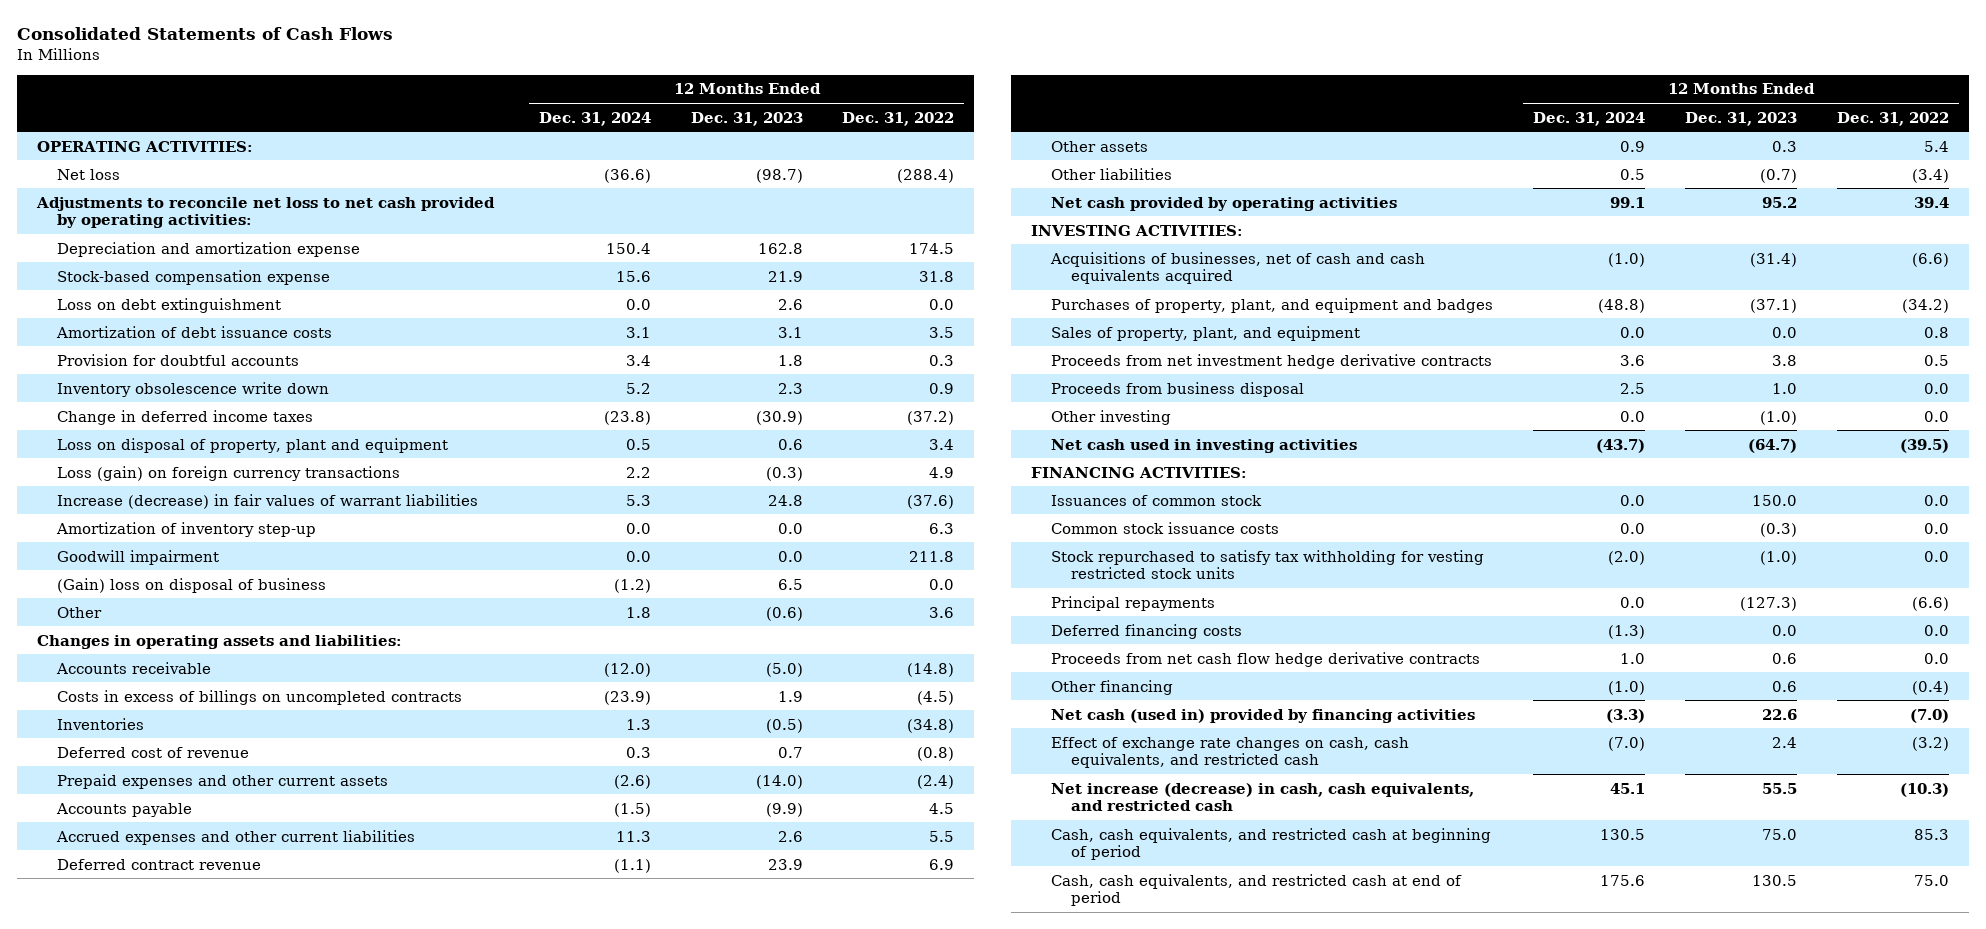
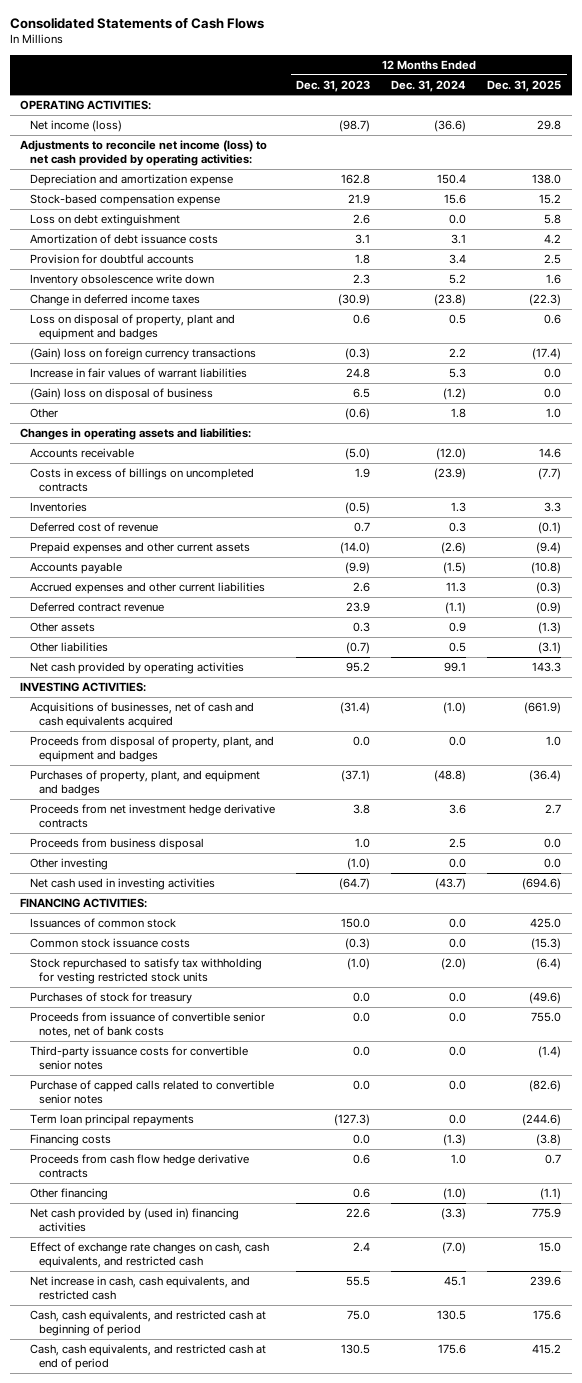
[842,111,955,126] Dec. 31, 2022 -> none
none -> [487,79,562,92] Dec. 31, 2025
[56,168,120,180] Net loss -> [29,120,122,133] Net income (loss)
[35,196,495,229] Adjustments to reconcile net loss to net cash provided by operating activities: -> [20,140,268,166] Adjustments to reconcile net income (loss) to net cash provided by operating activities:
[55,521,316,537] Amortization of inventory step-up -> none
[56,549,219,565] Goodwill impairment -> none
[56,437,448,453] Loss on disposal of property, plant and equipment -> [29,314,235,340] Loss on disposal of property, plant and equipment and badges
[56,465,400,481] Loss (gain) on foreign currency transactions -> [29,348,256,361] (Gain) loss on foreign currency transactions
[56,493,478,509] Increase (decrease) in fair values of warrant liabilities -> [29,368,247,379] Increase in fair values of warrant liabilities
none -> [29,736,274,762] Proceeds from disposal of property, plant, and equipment and badges
[1051,325,1361,341] Sales of property, plant, and equipment -> none
none -> [29,992,192,1005] Purchases of stock for treasury
none -> [29,1012,265,1038] Proceeds from issuance of convertible senior notes, net of bank costs
none -> [29,1046,248,1070] Third-party issuance costs for convertible senior notes
none -> [29,1080,274,1104] Purchase of capped calls related to convertible senior notes
[1051,595,1216,611] Principal repayments -> [29,1114,194,1127] Term loan principal repayments
[1051,623,1243,639] Deferred financing costs -> [29,1134,111,1147] Financing costs
[1051,651,1481,667] Proceeds from net cash flow hedge derivative contracts -> [29,1154,249,1178] Proceeds from cash flow hedge derivative contracts
[1051,708,1476,723] Net cash (used in) provided by financing activities -> [29,1208,239,1232] Net cash provided by (used in) financing activities
[1051,782,1475,812] Net increase (decrease) in cash, cash equivalents, and restricted cash -> [29,1276,250,1300] Net increase in cash, cash equivalents, and restricted cash

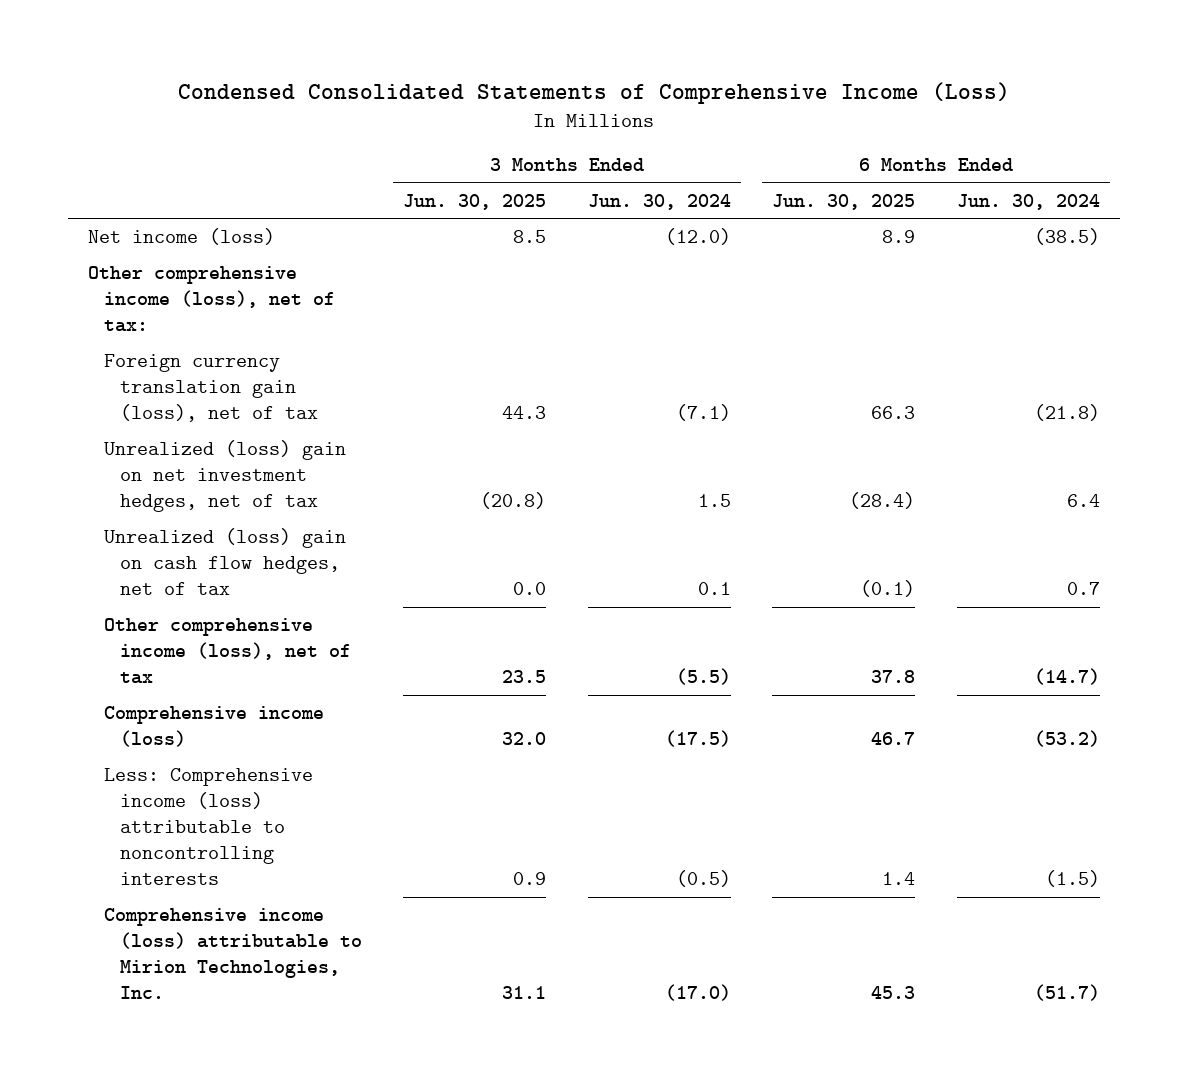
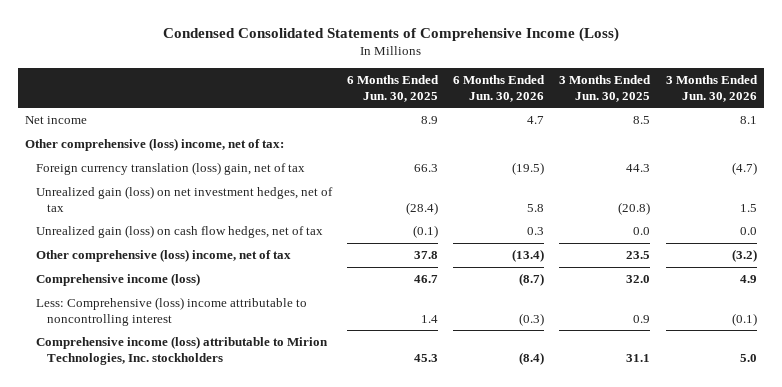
[587,193,731,210] Jun. 30, 2024 -> none
[956,193,1100,210] Jun. 30, 2024 -> none
none -> [453,75,546,102] 6 Months Ended Jun. 30, 2026
none -> [665,75,758,102] 3 Months Ended Jun. 30, 2026
[88,227,276,245] Net income (loss) -> [25,116,88,125] Net income
[88,265,336,333] Other comprehensive income (loss), net of tax: -> [25,138,285,152] Other comprehensive (loss) income, net of tax:
[104,353,318,423] Foreign currency translation gain (loss), net of tax -> [36,162,306,176] Foreign currency translation (loss) gain, net of tax
[104,439,347,513] Unrealized (loss) gain on net investment hedges, net of tax -> [36,186,334,212] Unrealized gain (loss) on net investment hedges, net of tax
[104,527,347,596] Unrealized (loss) gain on cash flow hedges, net of tax -> [36,225,324,239] Unrealized gain (loss) on cash flow hedges, net of tax
[104,617,351,685] Other comprehensive income (loss), net of tax -> [36,249,292,263] Other comprehensive (loss) income, net of tax
[104,767,314,886] Less: Comprehensive income (loss) attributable to noncontrolling interests -> [36,297,308,326] Less: Comprehensive (loss) income attributable to noncontrolling interest
[104,907,362,1000] Comprehensive income (loss) attributable to Mirion Technologies, Inc. -> [36,336,329,365] Comprehensive income (loss) attributable to Mirion Technologies, Inc. stockholders

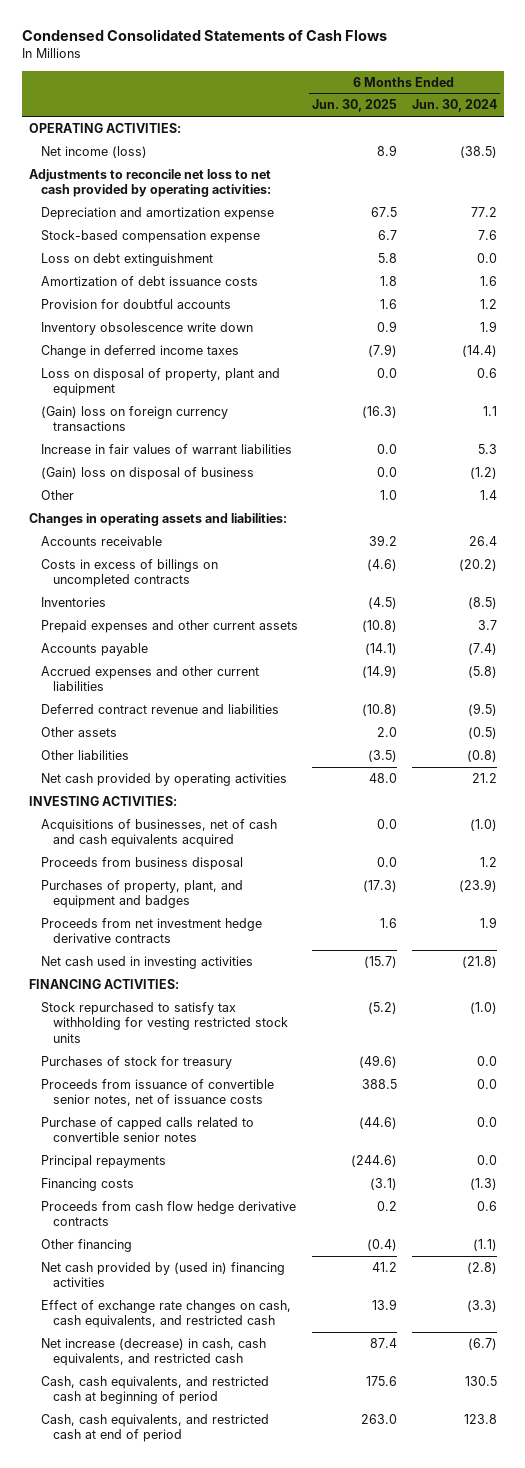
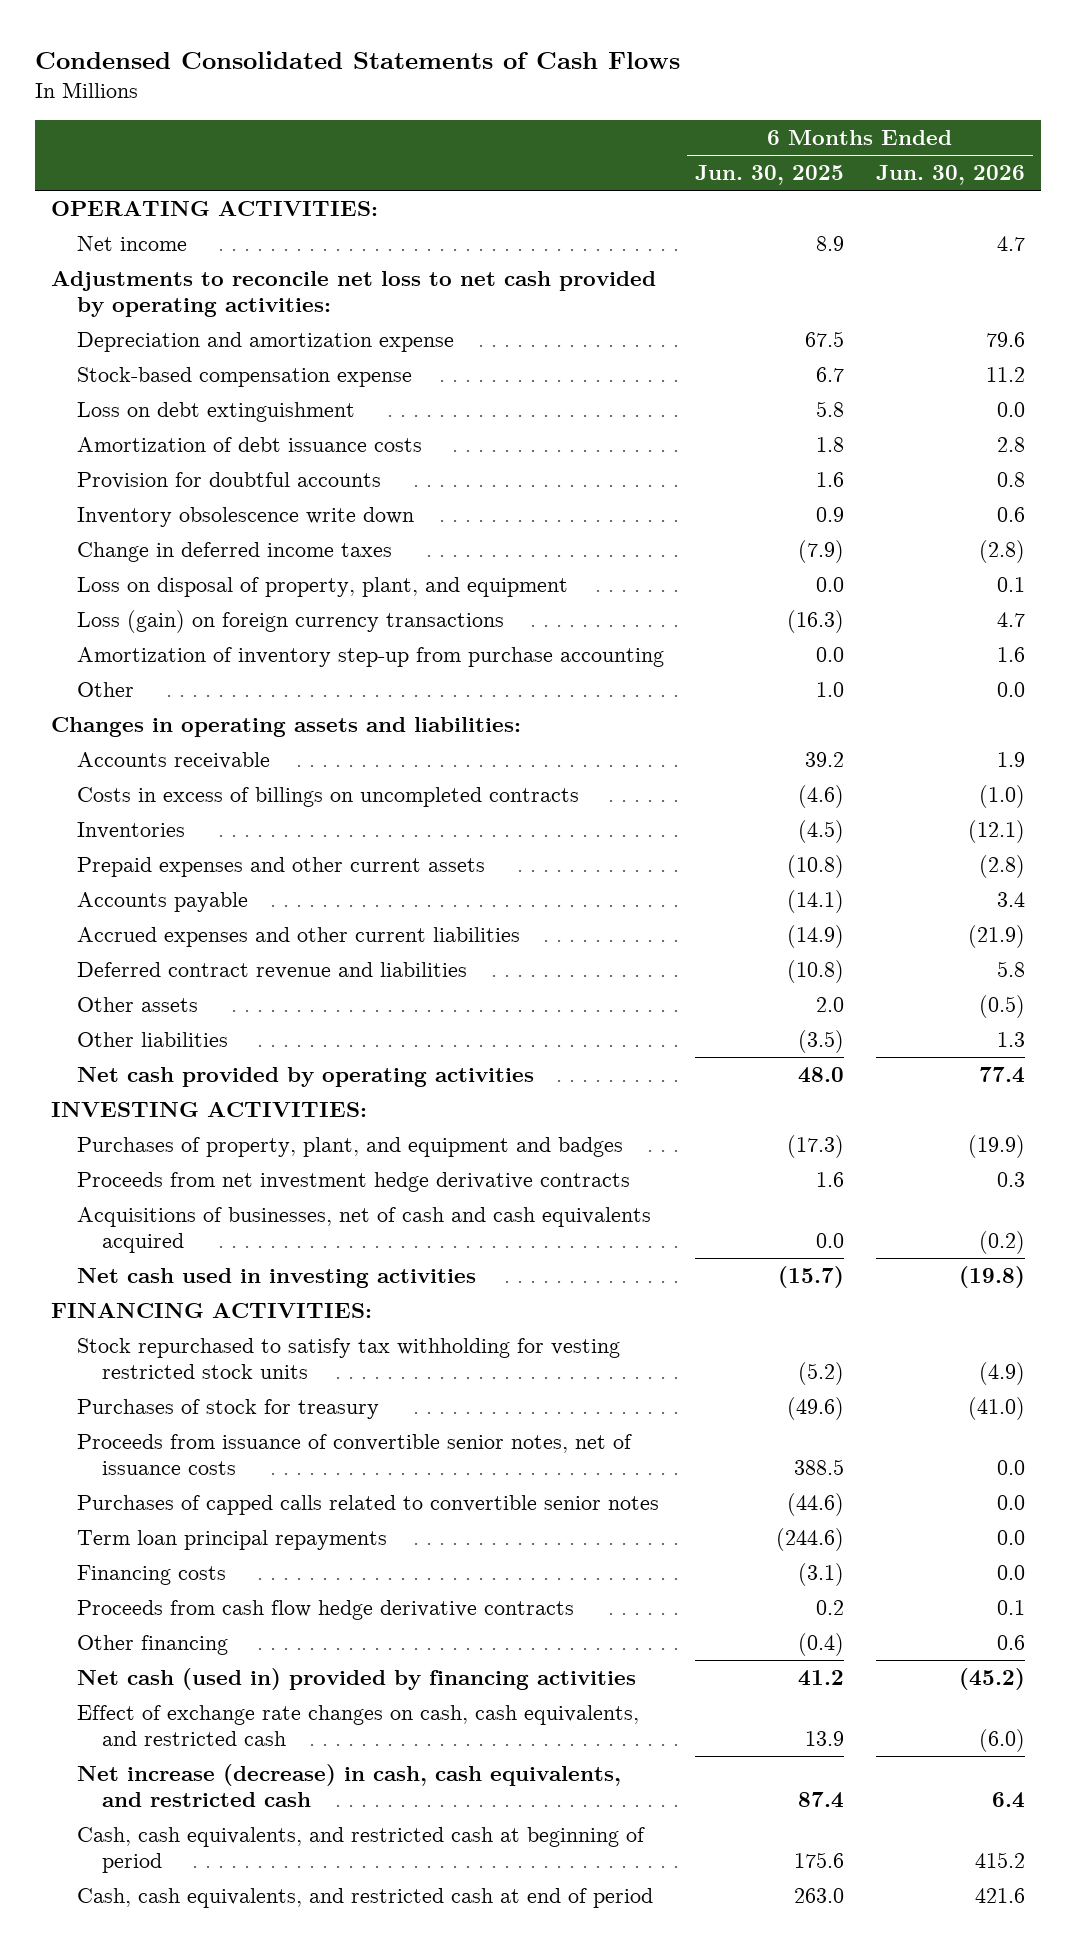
[411,99,497,113] Jun. 30, 2024 -> none
none -> [876,165,1026,186] Jun. 30, 2026
[40,145,147,158] Net income (loss) -> [76,236,187,252] Net income
[40,443,292,454] Increase in fair values of warrant liabilities -> none
[40,466,254,480] (Gain) loss on disposal of business -> none
[40,367,280,397] Loss on disposal of property, plant and equipment -> [76,577,568,598] Loss on disposal of property, plant, and equipment
[40,405,228,432] (Gain) loss on foreign currency transactions -> [76,610,504,634] Loss (gain) on foreign currency transactions
none -> [76,647,664,668] Amortization of inventory step-up from purchase accounting
[40,856,243,870] Proceeds from business disposal -> none
[40,818,277,848] Acquisitions of businesses, net of cash and cash equivalents acquired -> [76,1207,651,1253] Acquisitions of businesses, net of cash and cash equivalents acquired
[40,1116,254,1143] Purchase of capped calls related to convertible senior notes -> [76,1495,659,1516] Purchases of capped calls related to convertible senior notes
[40,1154,166,1168] Principal repayments -> [76,1530,387,1551] Term loan principal repayments
[40,1261,285,1288] Net cash provided by (used in) financing activities -> [76,1668,636,1691] Net cash (used in) provided by financing activities

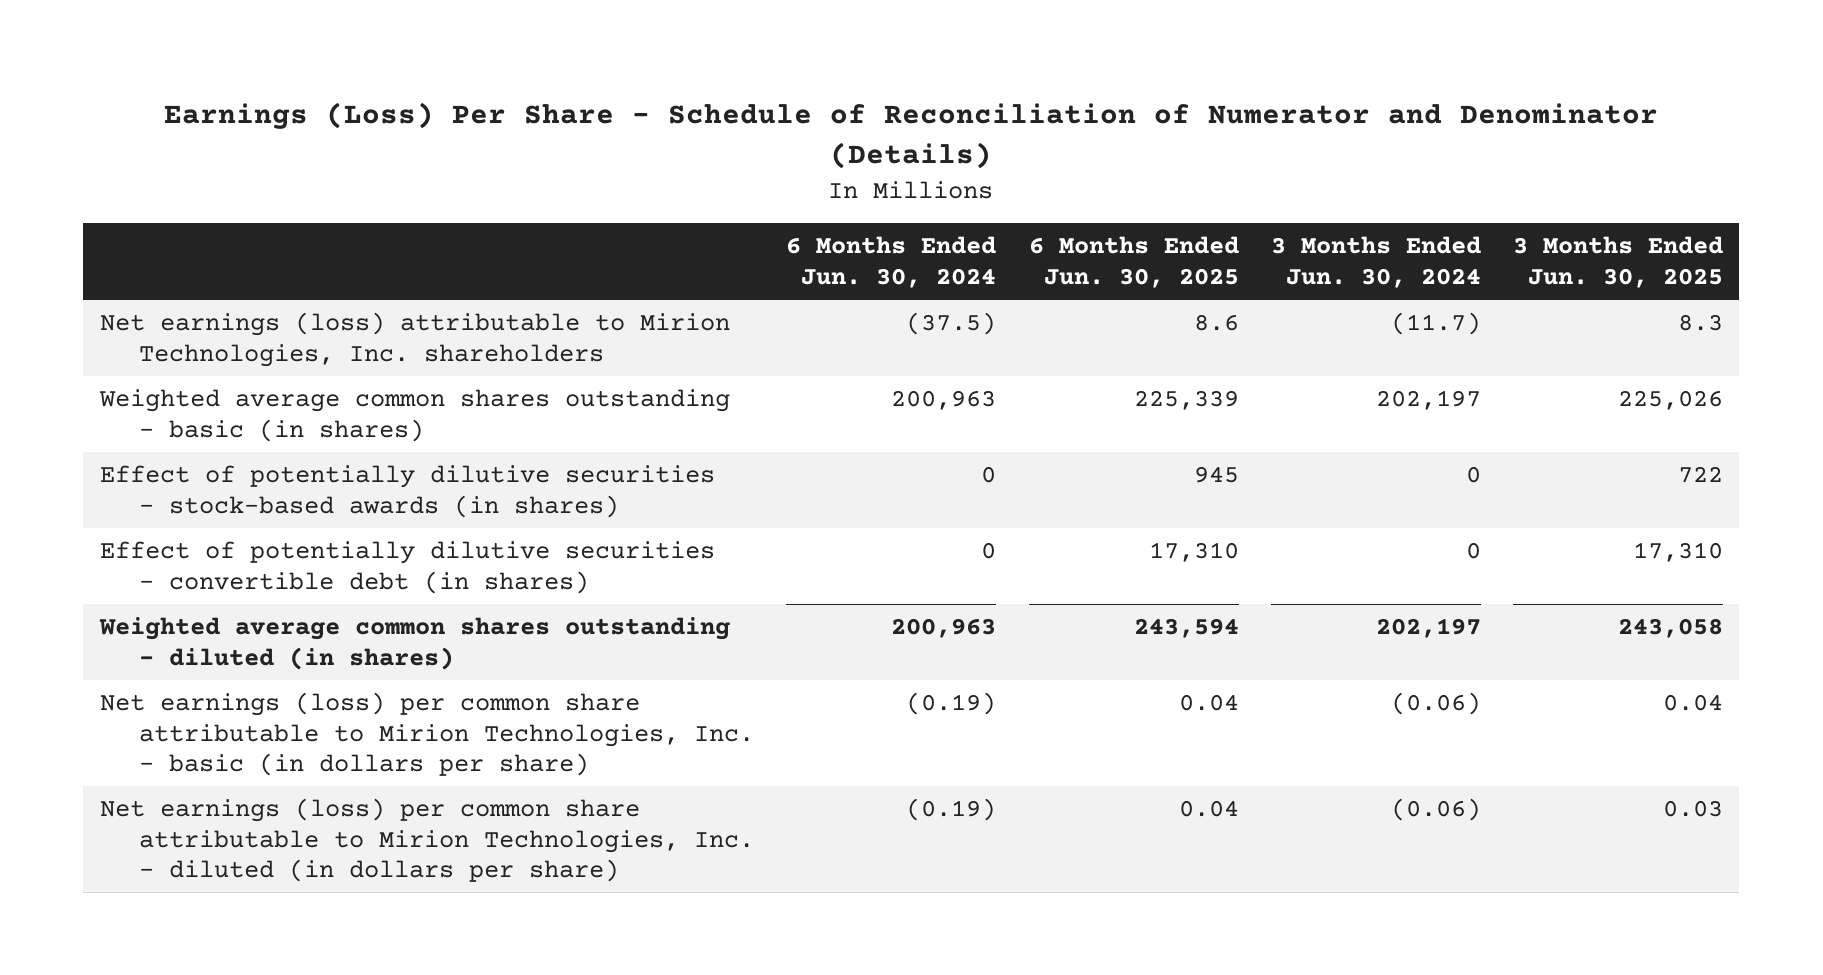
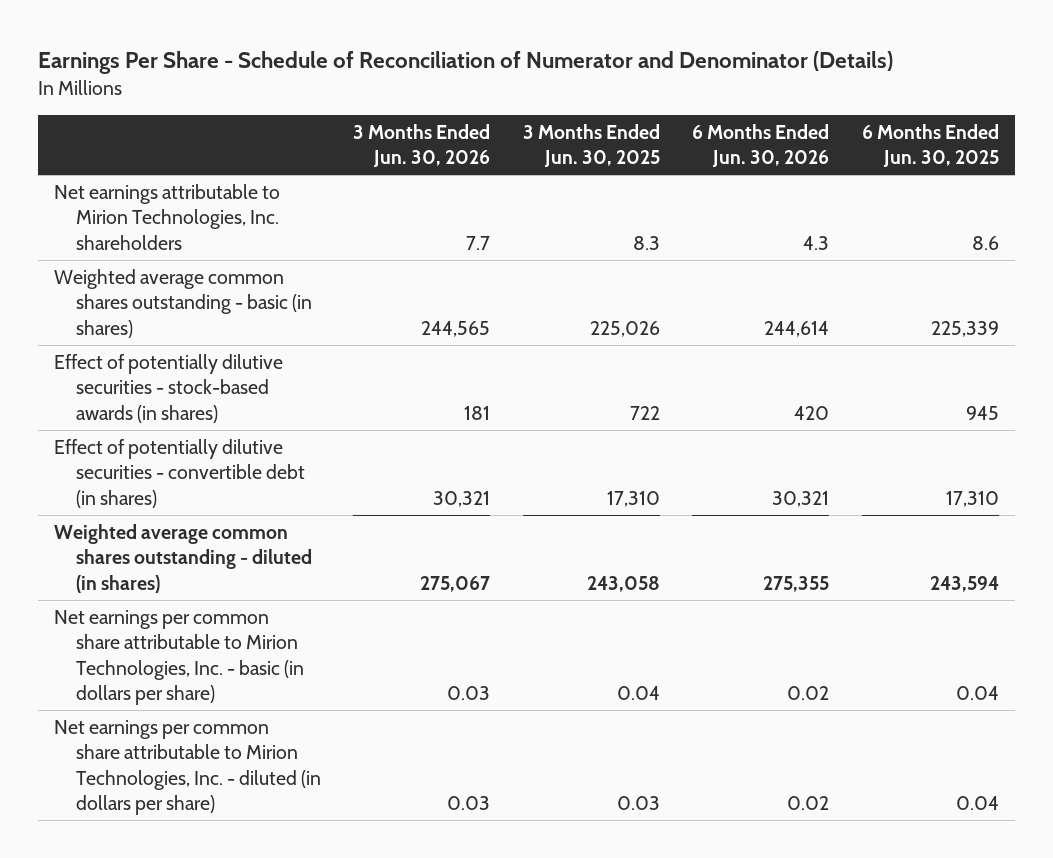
[164,102,1659,169] Earnings (Loss) Per Share - Schedule of Reconciliation of Numerator and Denominator (Details) -> [38,51,894,75] Earnings Per Share - Schedule of Reconciliation of Numerator and Denominator (Details)
[786,236,997,288] 6 Months Ended Jun. 30, 2024 -> none
[1270,236,1481,288] 3 Months Ended Jun. 30, 2024 -> none
none -> [353,123,491,167] 3 Months Ended Jun. 30, 2026
none -> [692,123,830,167] 6 Months Ended Jun. 30, 2026
[99,312,730,367] Net earnings (loss) attributable to Mirion Technologies, Inc. shareholders -> [54,184,281,250] Net earnings attributable to Mirion Technologies, Inc. shareholders
[99,692,755,776] Net earnings (loss) per common share attributable to Mirion Technologies, Inc. - basic (in dollars per share) -> [54,610,304,705] Net earnings per common share attributable to Mirion Technologies, Inc. - basic (in dollars per share)
[99,798,755,882] Net earnings (loss) per common share attributable to Mirion Technologies, Inc. - diluted (in dollars per share) -> [54,720,321,815] Net earnings per common share attributable to Mirion Technologies, Inc. - diluted (in dollars per share)

